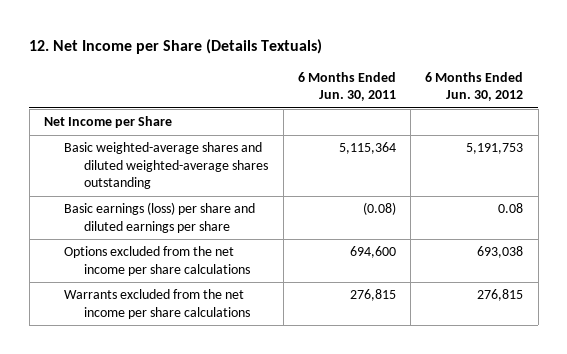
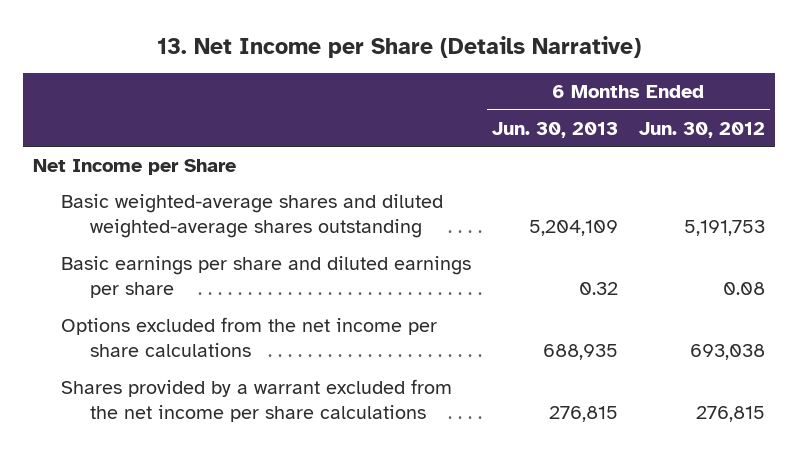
[29,38,323,54] 12. Net Income per Share (Details Textuals) -> [156,35,641,58] 13. Net Income per Share (Details Narrative)
[297,71,396,102] 6 Months Ended Jun. 30, 2011 -> none
none -> [491,121,618,138] Jun. 30, 2013
[64,202,256,233] Basic earnings (loss) per share and diluted earnings per share -> [61,255,472,299] Basic earnings per share and diluted earnings per share
[64,289,251,319] Warrants excluded from the net income per share calculations -> [61,378,453,423] Shares provided by a warrant excluded from the net income per share calculations

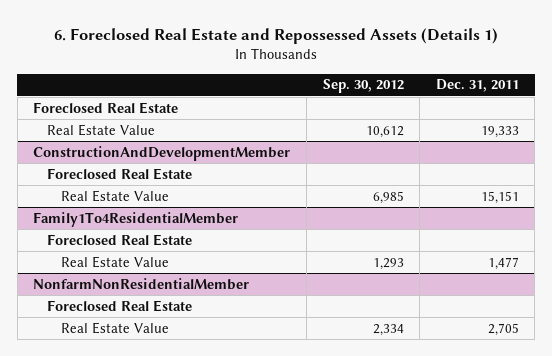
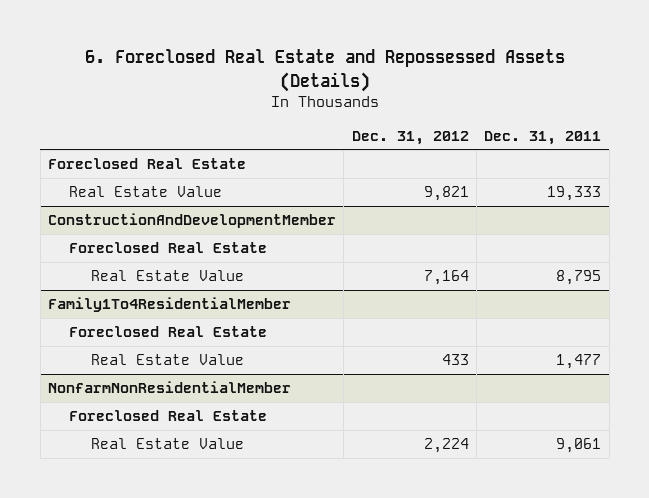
[54,27,499,44] 6. Foreclosed Real Estate and Repossessed Assets (Details 1) -> [84,49,565,92] 6. Foreclosed Real Estate and Repossessed Assets (Details)
[322,79,404,94] Sep. 30, 2012 -> none
none -> [351,130,469,145] Dec. 31, 2012
[480,190,519,204] 15,151 -> [556,270,602,286] 8,795
[487,322,519,336] 2,705 -> [556,438,602,454] 9,061

